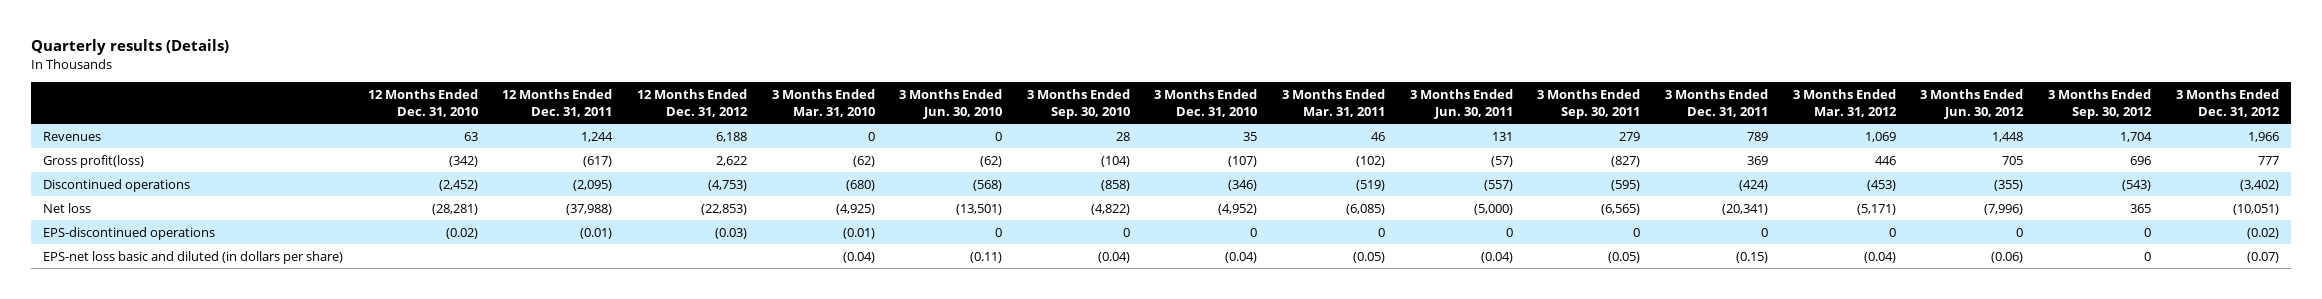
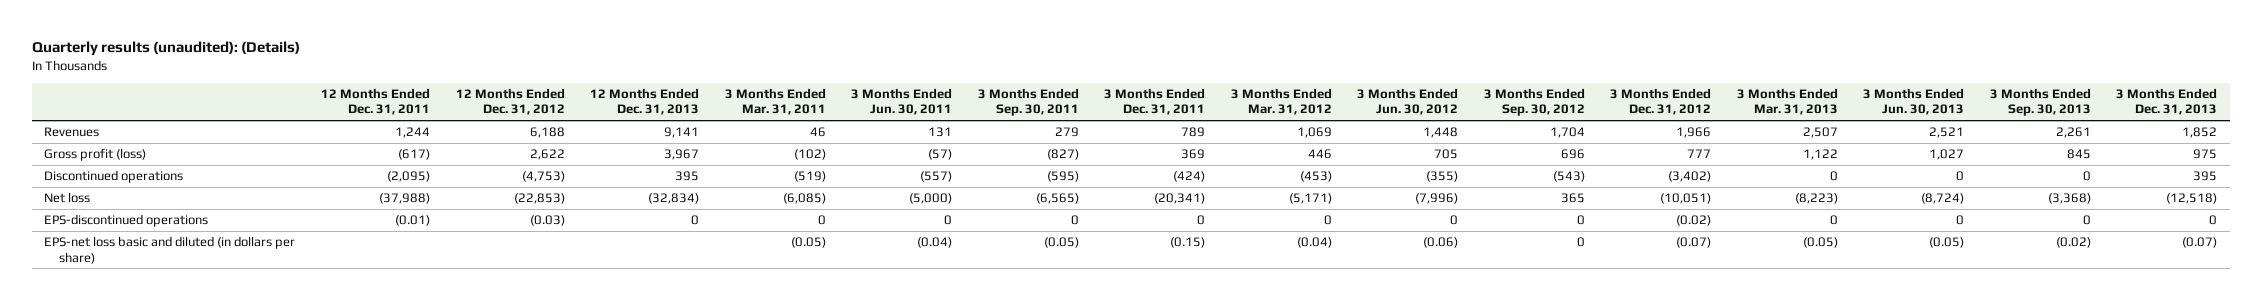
[30,39,229,56] Quarterly results (Details) -> [31,41,300,57] Quarterly results (unaudited): (Details)
[367,88,478,117] 12 Months Ended Dec. 31, 2010 -> none
[771,88,875,117] 3 Months Ended Mar. 31, 2010 -> none
[899,88,1003,119] 3 Months Ended Jun. 30, 2010 -> none
[1026,88,1130,119] 3 Months Ended Sep. 30, 2010 -> none
[1154,88,1258,117] 3 Months Ended Dec. 31, 2010 -> none
none -> [590,88,700,116] 12 Months Ended Dec. 31, 2013
none -> [1736,88,1838,116] 3 Months Ended Mar. 31, 2013
none -> [1863,88,1965,116] 3 Months Ended Jun. 30, 2013
none -> [1989,88,2091,117] 3 Months Ended Sep. 30, 2013
none -> [2116,88,2218,116] 3 Months Ended Dec. 31, 2013
[43,154,145,168] Gross profit(loss) -> [44,148,147,162] Gross profit (loss)

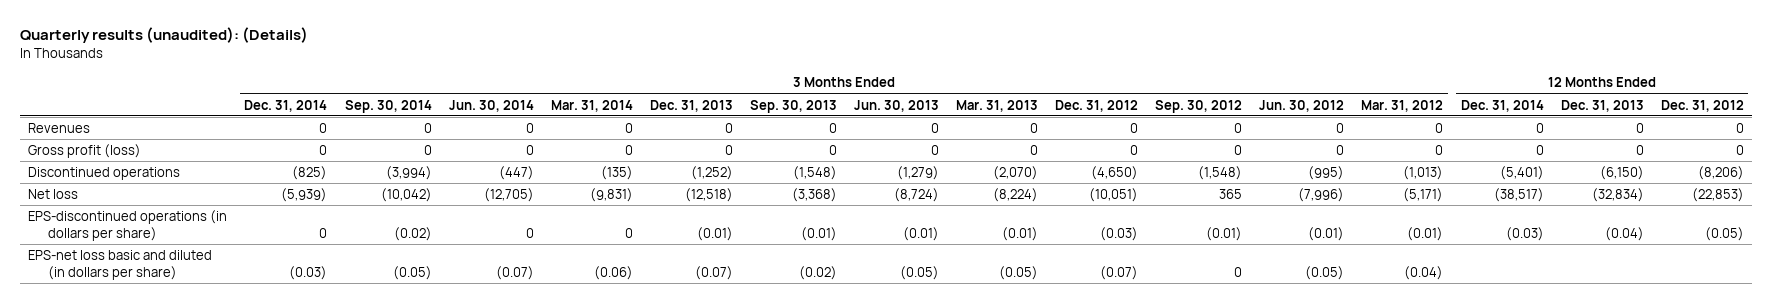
[321,88,431,116] 12 Months Ended Dec. 31, 2011 -> none
[724,88,826,116] 3 Months Ended Mar. 31, 2011 -> none
[851,88,953,116] 3 Months Ended Jun. 30, 2011 -> none
[977,88,1079,117] 3 Months Ended Sep. 30, 2011 -> none
[1104,88,1206,116] 3 Months Ended Dec. 31, 2011 -> none
none -> [244,99,328,112] Dec. 31, 2014
none -> [344,99,432,113] Sep. 30, 2014
none -> [448,99,534,112] Jun. 30, 2014
none -> [550,99,633,112] Mar. 31, 2014
none -> [1460,99,1544,112] Dec. 31, 2014
[529,127,565,139] 6,188 -> [1735,122,1744,133] 0
[664,127,700,139] 9,141 -> [1635,122,1644,133] 0
[1296,127,1332,139] 1,069 -> [1435,122,1444,133] 0
[1423,127,1459,139] 1,448 -> [1336,122,1345,133] 0
[1549,127,1585,139] 1,704 -> [1234,122,1243,133] 0
[1676,127,1712,139] 1,966 -> [1130,122,1139,133] 0
[1802,127,1838,139] 2,507 -> [1030,122,1039,133] 0
[1929,127,1965,139] 2,521 -> [930,122,939,133] 0
[2055,127,2091,139] 2,261 -> [828,122,837,133] 0
[2182,127,2218,139] 1,852 -> [724,122,733,133] 0
[529,149,565,161] 2,622 -> [1735,144,1744,155] 0
[664,149,700,161] 3,967 -> [1635,144,1644,155] 0
[1307,149,1332,160] 446 -> [1435,144,1444,155] 0
[1434,149,1459,160] 705 -> [1336,144,1345,155] 0
[1560,149,1585,160] 696 -> [1234,144,1243,155] 0
[1687,149,1712,159] 777 -> [1130,144,1139,155] 0
[1802,149,1838,161] 1,122 -> [1030,144,1039,155] 0
[1929,149,1965,161] 1,027 -> [930,144,939,155] 0
[2066,149,2091,160] 845 -> [828,144,837,155] 0
[2193,149,2218,160] 975 -> [724,144,733,155] 0
[521,171,565,183] (4,753) -> [1697,165,1744,180] (8,206)
[675,171,700,182] 395 -> [1599,165,1644,180] (6,150)
[1299,171,1332,183] (453) -> [1403,165,1444,180] (1,013)
[1426,171,1459,183] (355) -> [1308,165,1345,180] (995)
[1552,171,1585,183] (543) -> [1198,165,1243,180] (1,548)
[1668,171,1712,183] (3,402) -> [1091,165,1139,180] (4,650)
[1829,171,1838,182] 0 -> [993,165,1039,180] (2,070)
[1956,171,1965,182] 0 -> [896,165,939,180] (1,279)
[2082,171,2091,182] 0 -> [792,165,837,180] (1,548)
[2193,171,2218,182] 395 -> [690,165,733,180] (1,252)
[1794,193,1838,205] (8,223) -> [993,187,1039,202] (8,224)
[44,214,209,228] EPS-discontinued operations -> [28,209,228,241] EPS-discontinued operations (in dollars per share)
[529,215,565,227] (0.03) -> [1704,226,1744,241] (0.05)
[691,215,700,226] 0 -> [1604,226,1644,241] (0.04)
[1323,215,1332,226] 0 -> [1407,226,1444,241] (0.01)
[1450,215,1459,226] 0 -> [1308,226,1345,241] (0.01)
[1576,215,1585,226] 0 -> [1206,226,1243,241] (0.01)
[1676,215,1712,227] (0.02) -> [1100,226,1139,241] (0.03)
[1829,215,1838,226] 0 -> [1002,226,1039,241] (0.01)
[1956,215,1965,226] 0 -> [902,226,939,241] (0.01)
[2082,215,2091,226] 0 -> [800,226,837,241] (0.01)
[2209,215,2218,226] 0 -> [696,226,733,241] (0.01)
[1423,237,1459,249] (0.06) -> [1305,265,1345,280] (0.05)

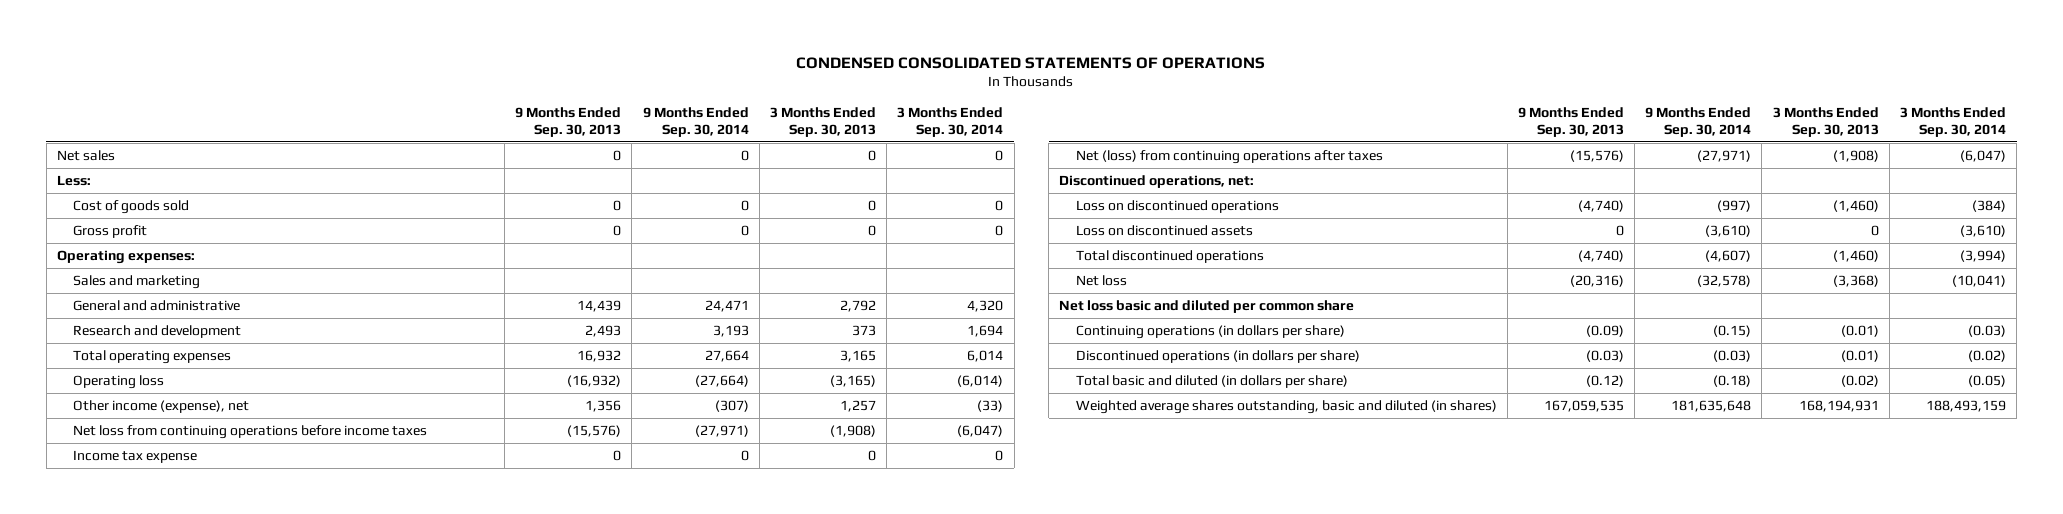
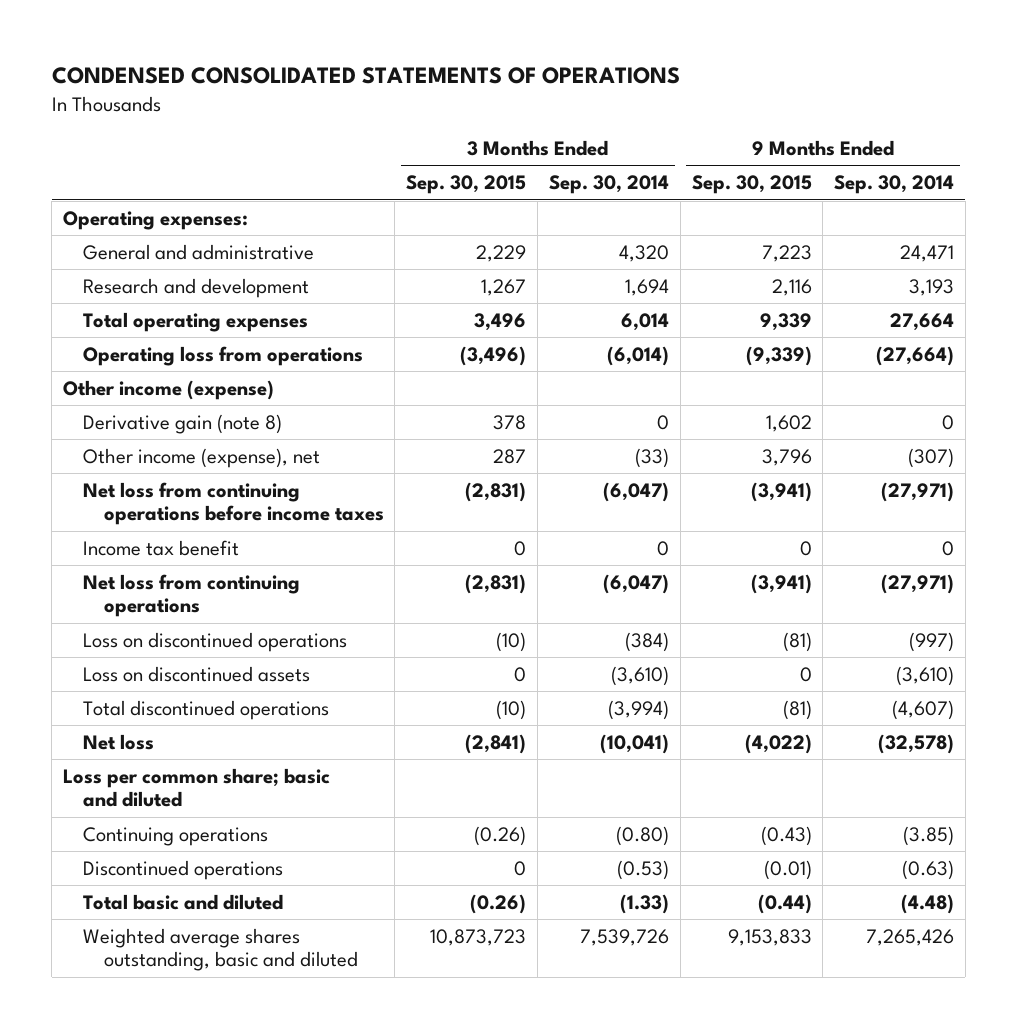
[515,106,622,137] 9 Months Ended Sep. 30, 2013 -> none
[770,106,877,137] 3 Months Ended Sep. 30, 2013 -> none
none -> [406,175,527,195] Sep. 30, 2015
none -> [691,175,812,195] Sep. 30, 2015
[56,149,115,161] Net sales -> none
[56,174,91,186] Less: -> none
[72,199,189,214] Cost of goods sold -> none
[72,224,147,238] Gross profit -> none
[72,274,200,289] Sales and marketing -> none
[72,374,164,389] Operating loss -> [83,345,364,366] Operating loss from operations
none -> [62,379,274,400] Other income (expense)
none -> [83,413,283,434] Derivative gain (note 8)
[1059,174,1255,188] Discontinued operations, net: -> none
[72,449,197,463] Income tax expense -> [83,539,240,556] Income tax benefit
[1075,149,1383,164] Net (loss) from continuing operations after taxes -> [83,573,301,618] Net loss from continuing operations
[1059,299,1355,313] Net loss basic and diluted per common share -> [62,767,330,808] Loss per common share; basic and diluted
[1075,324,1345,339] Continuing operations (in dollars per share) -> [83,826,269,846] Continuing operations
[1713,324,1752,337] (0.15) -> [903,825,955,846] (3.85)
[1967,324,2006,337] (0.03) -> [615,825,669,846] (0.80)
[1075,349,1360,363] Discontinued operations (in dollars per share) -> [83,859,284,880] Discontinued operations
[1713,349,1752,362] (0.03) -> [902,859,955,880] (0.63)
[1967,349,2006,362] (0.02) -> [616,859,669,880] (0.53)
[1075,374,1348,388] Total basic and diluted (in dollars per share) -> [83,893,284,910] Total basic and diluted
[1713,374,1752,387] (0.18) -> [901,893,955,914] (4.48)
[1967,374,2006,387] (0.05) -> [619,893,669,914] (1.33)
[1075,399,1497,414] Weighted average shares outstanding, basic and diluted (in shares) -> [83,927,358,972] Weighted average shares outstanding, basic and diluted
[1671,399,1752,412] 181,635,648 -> [866,928,955,946] 7,265,426
[1925,399,2006,412] 188,493,159 -> [579,928,669,946] 7,539,726

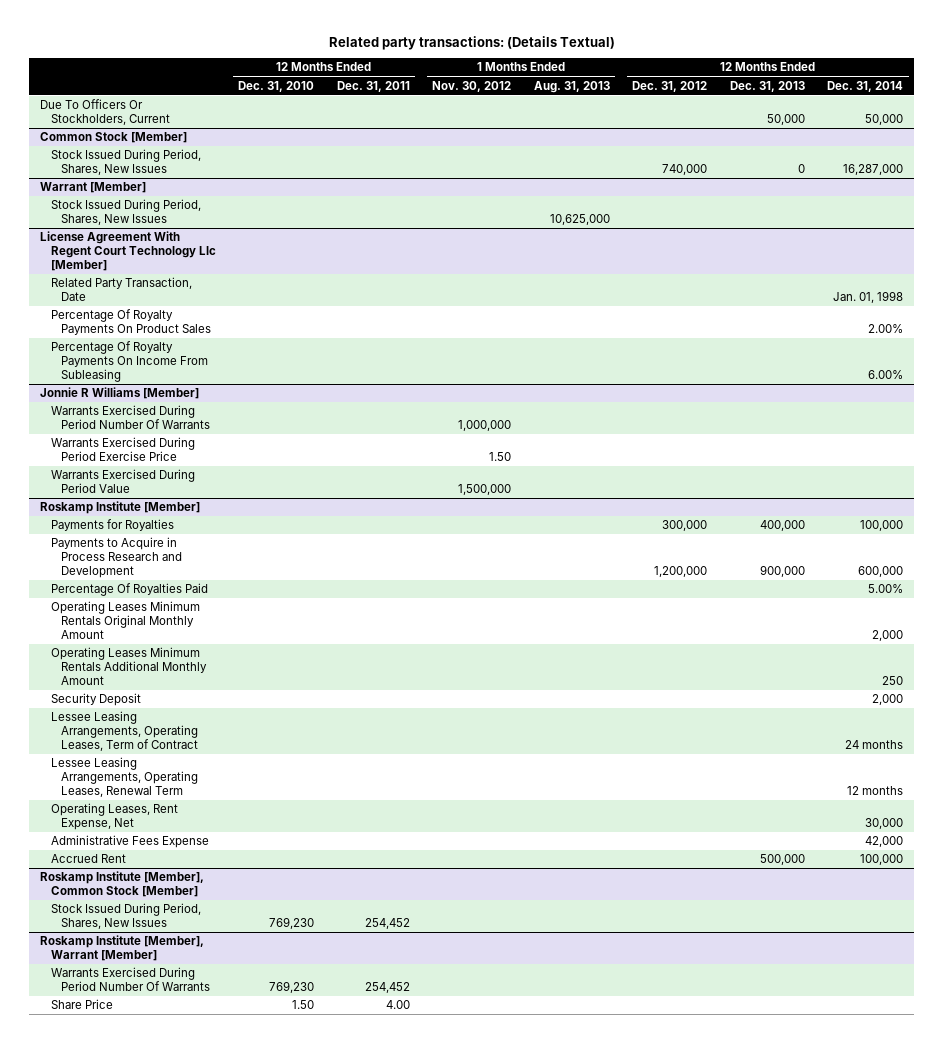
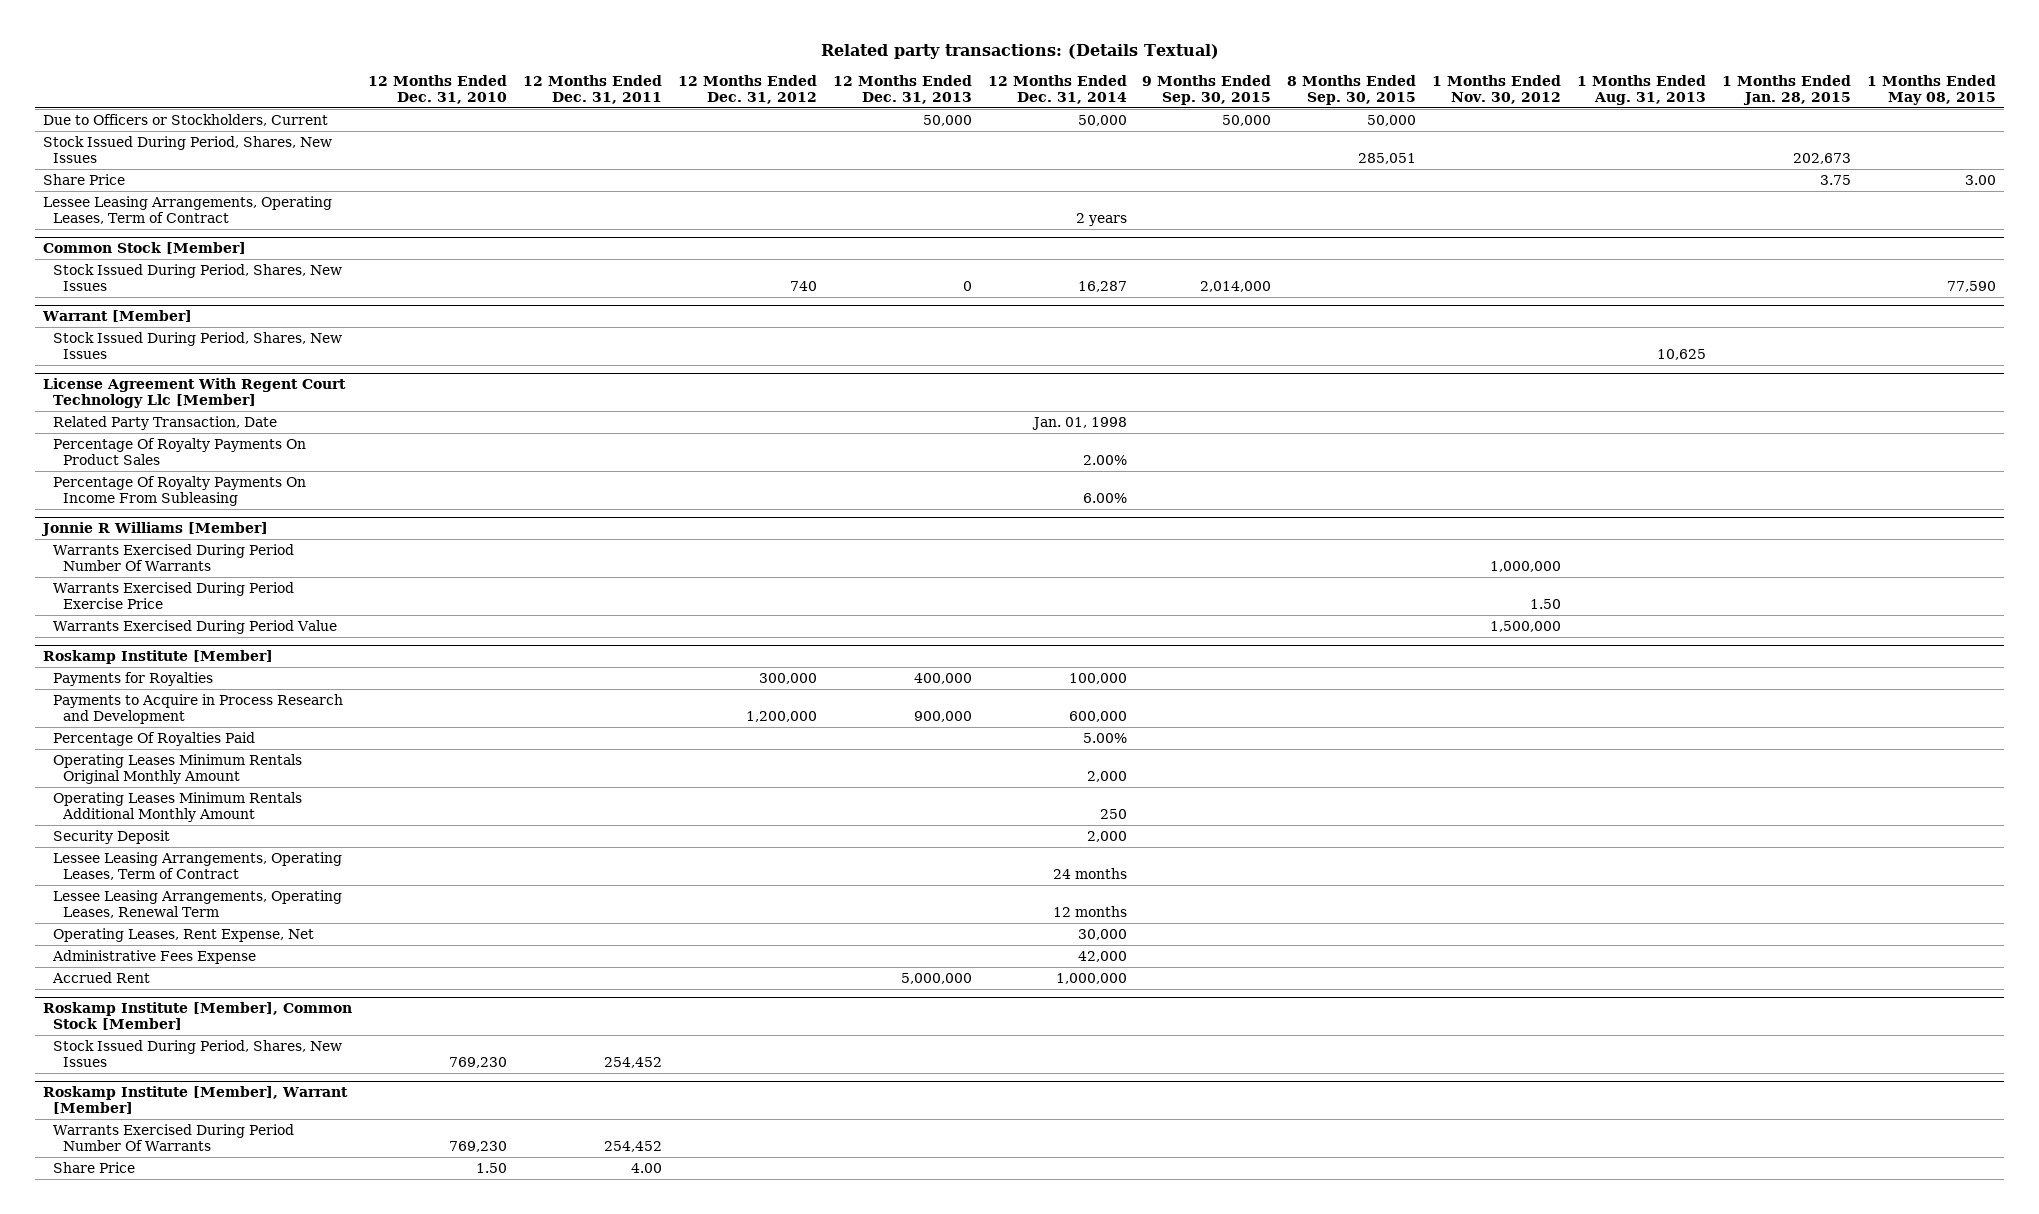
none -> [1142,74,1272,105] 9 Months Ended Sep. 30, 2015
none -> [1287,74,1417,105] 8 Months Ended Sep. 30, 2015
none -> [1722,74,1852,105] 1 Months Ended Jan. 28, 2015
none -> [1866,74,1996,105] 1 Months Ended May 08, 2015
[40,99,170,126] Due To Officers Or Stockholders, Current -> [43,113,329,126] Due to Officers or Stockholders, Current
none -> [43,135,333,163] Stock Issued During Period, Shares, New Issues
none -> [43,173,126,185] Share Price
none -> [43,195,333,224] Lessee Leasing Arrangements, Operating Leases, Term of Contract
[662,164,708,176] 740,000 -> [789,280,817,291] 740
[843,164,904,176] 16,287,000 -> [1077,280,1127,292] 16,287
[549,214,610,226] 10,625,000 -> [1657,348,1707,360] 10,625
[759,854,805,866] 500,000 -> [900,972,972,984] 5,000,000
[860,854,904,866] 100,000 -> [1055,972,1127,984] 1,000,000

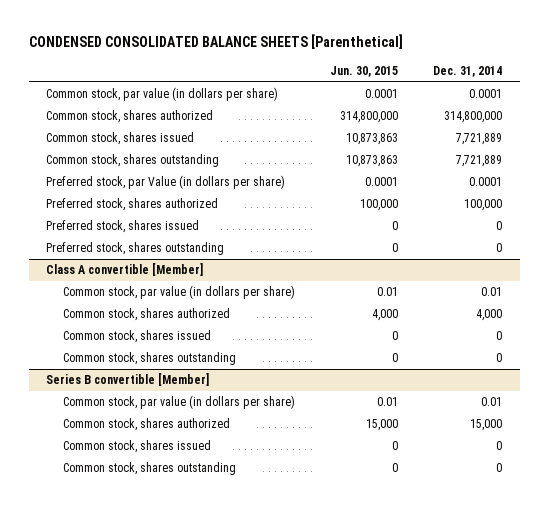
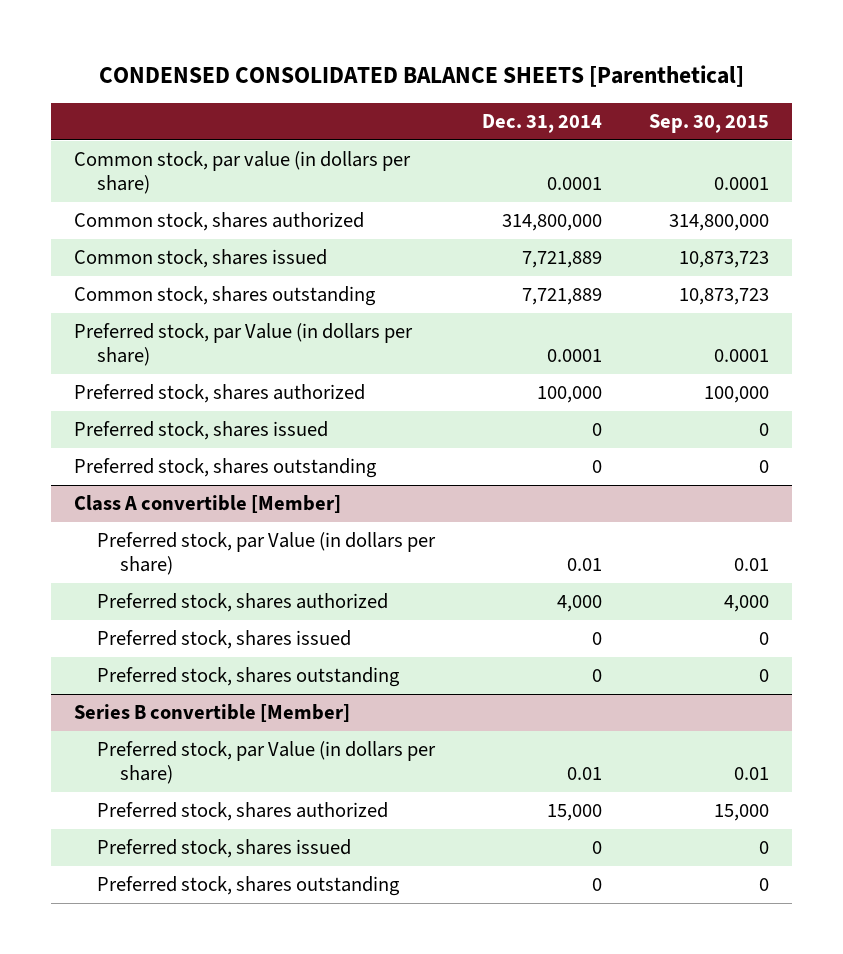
[330,66,399,78] Jun. 30, 2015 -> none
none -> [648,114,769,134] Sep. 30, 2015
[63,285,296,300] Common stock, par value (in dollars per share) -> [97,532,437,576] Preferred stock, par Value (in dollars per share)
[63,308,231,322] Common stock, shares authorized -> [97,593,389,613] Preferred stock, shares authorized
[63,330,212,344] Common stock, shares issued -> [97,630,352,650] Preferred stock, shares issued
[63,352,237,366] Common stock, shares outstanding -> [97,667,401,688] Preferred stock, shares outstanding
[63,395,296,410] Common stock, par value (in dollars per share) -> [97,741,437,785] Preferred stock, par Value (in dollars per share)
[63,418,231,432] Common stock, shares authorized -> [97,802,389,822] Preferred stock, shares authorized
[63,440,212,454] Common stock, shares issued -> [97,839,352,859] Preferred stock, shares issued
[63,462,237,476] Common stock, shares outstanding -> [97,876,401,897] Preferred stock, shares outstanding

